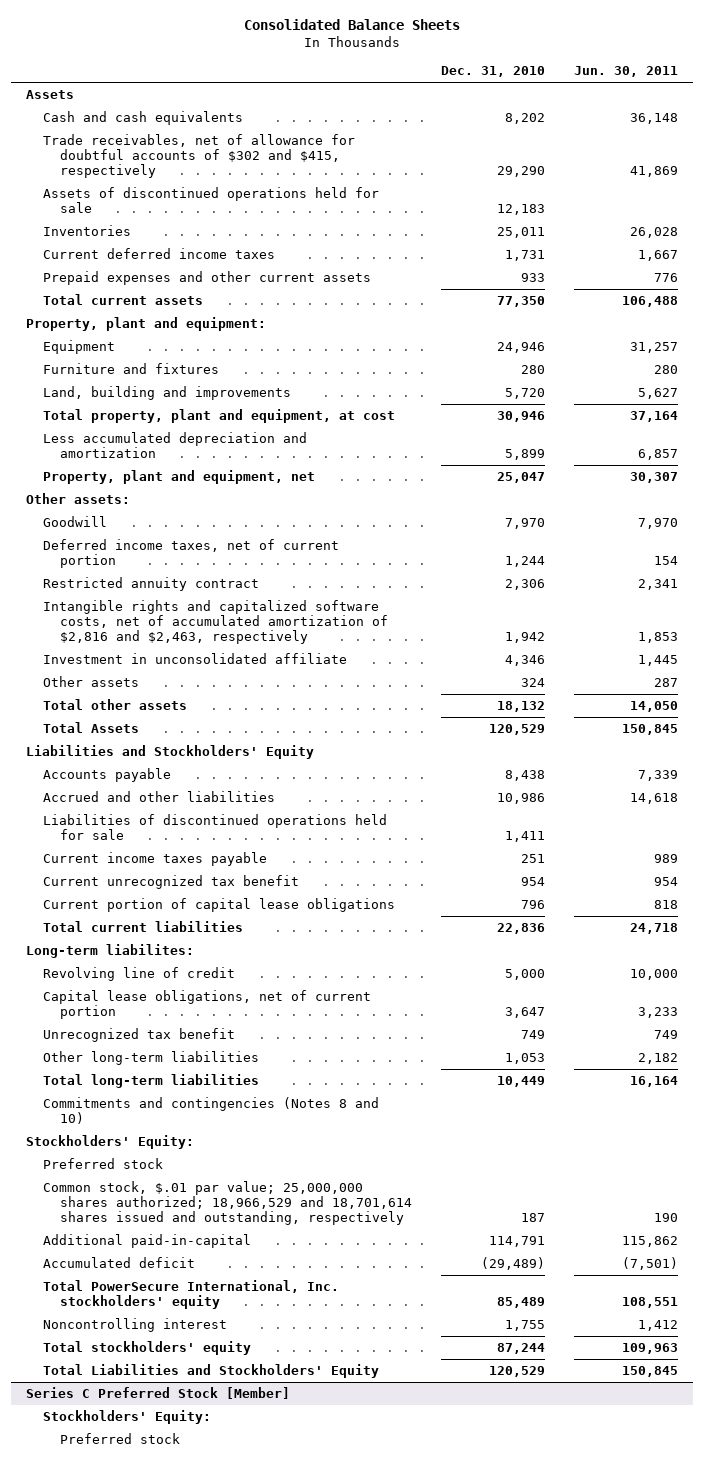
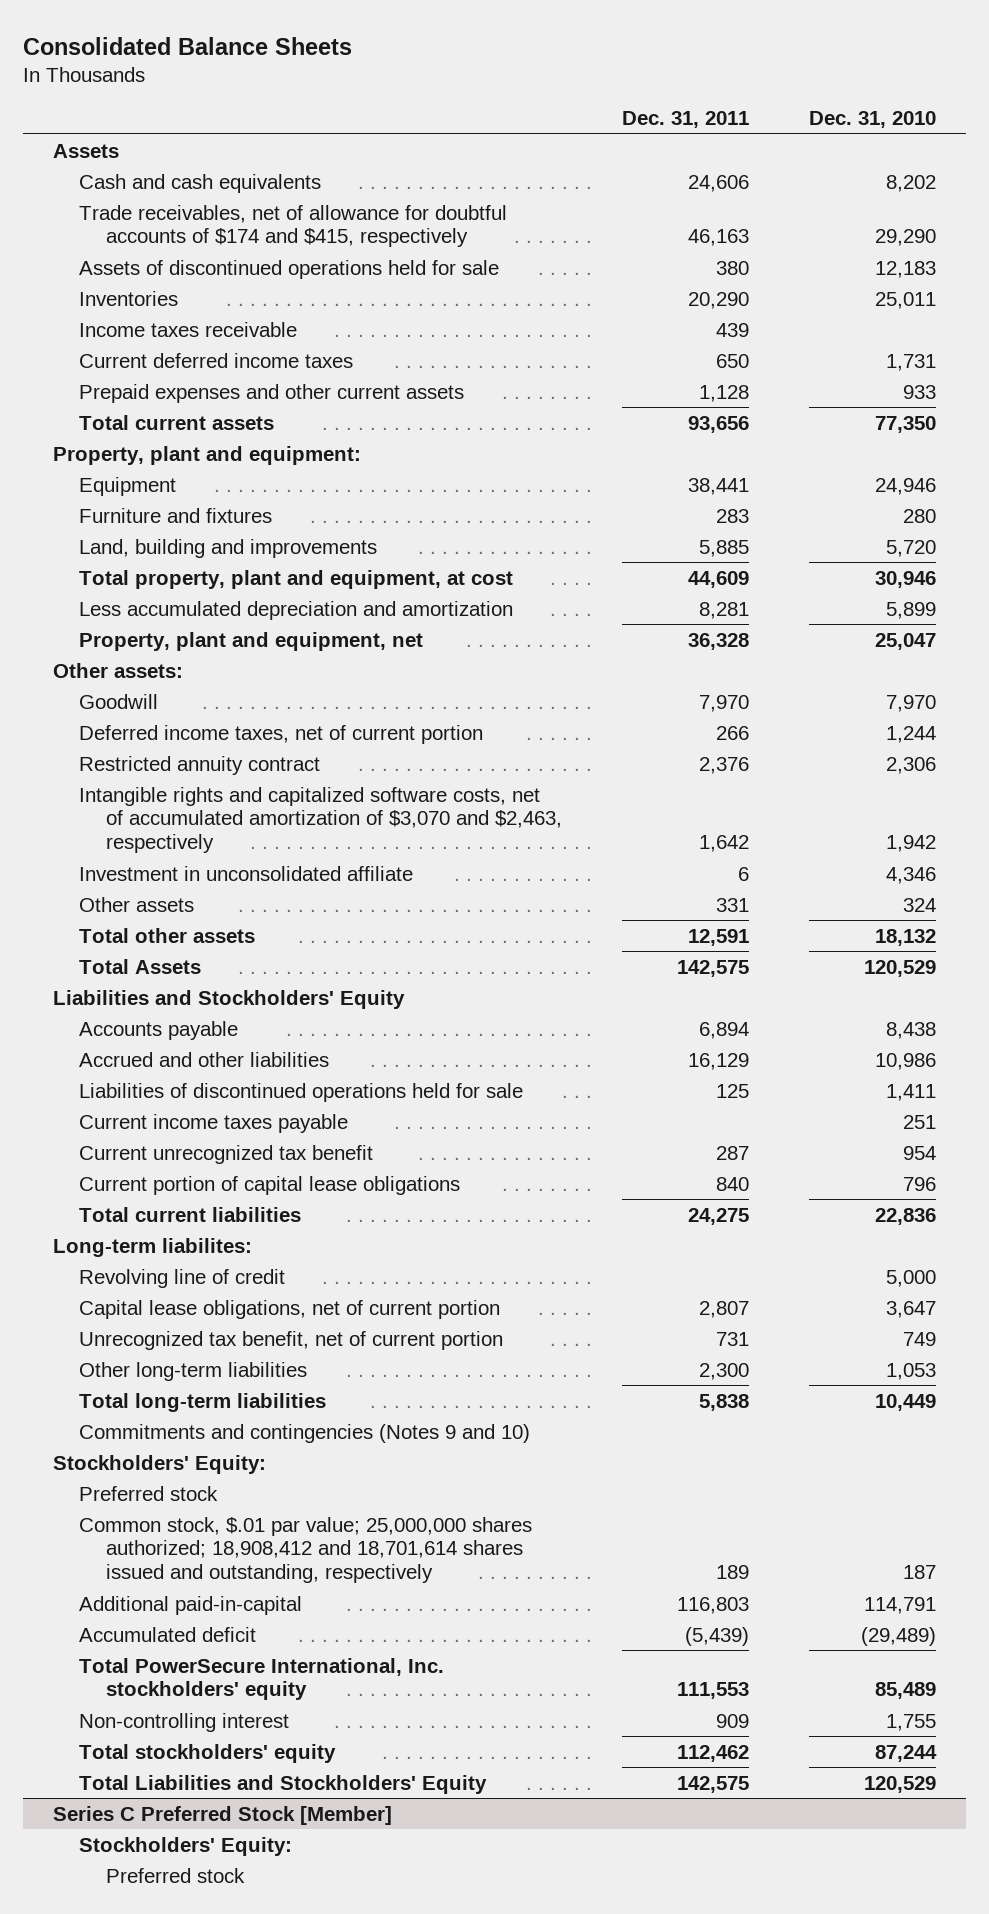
[574,66,679,78] Jun. 30, 2011 -> none
none -> [621,111,749,129] Dec. 31, 2011
[42,134,355,179] Trade receivables, net of allowance for doubtful accounts of $302 and $415, respectively -> [79,204,508,248] Trade receivables, net of allowance for doubtful accounts of $174 and $415, respectively
none -> [79,321,298,337] Income taxes receivable
[42,600,388,645] Intangible rights and capitalized software costs, net of accumulated amortization of $2,816 and $2,463, respectively -> [79,786,562,854] Intangible rights and capitalized software costs, net of accumulated amortization of $3,070 and $2,463, respectively
[42,1028,235,1043] Unrecognized tax benefit -> [79,1330,504,1350] Unrecognized tax benefit, net of current portion
[42,1097,379,1125] Commitments and contingencies (Notes 8 and 10) -> [79,1423,531,1443] Commitments and contingencies (Notes 9 and 10)
[42,1181,412,1226] Common stock, $.01 par value; 25,000,000 shares authorized; 18,966,529 and 18,701,614 shares issued and outstanding, respectively -> [79,1516,533,1584] Common stock, $.01 par value; 25,000,000 shares authorized; 18,908,412 and 18,701,614 shares issued and outstanding, respectively
[42,1318,227,1333] Noncontrolling interest -> [79,1712,290,1732] Non-controlling interest

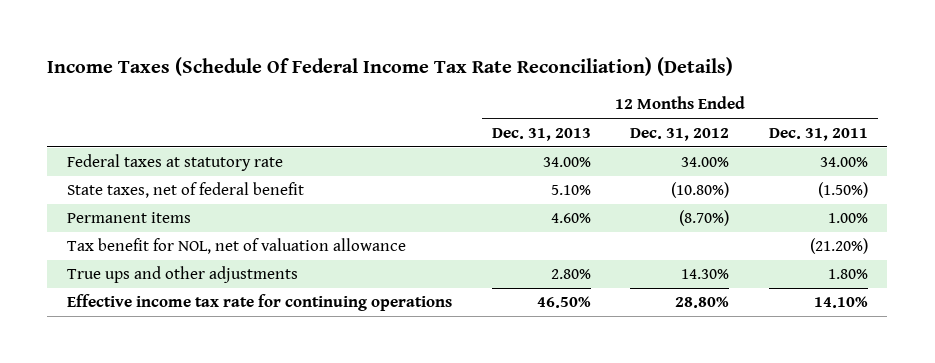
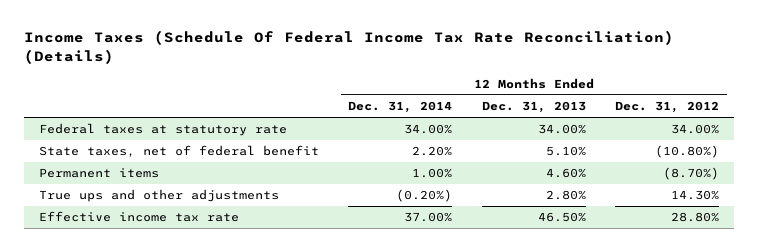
[768,127,868,141] Dec. 31, 2011 -> none
none -> [348,101,453,114] Dec. 31, 2014
[67,238,407,255] Tax benefit for NOL, net of valuation allowance -> none
[67,294,453,312] Effective income tax rate for continuing operations -> [38,211,239,223] Effective income tax rate

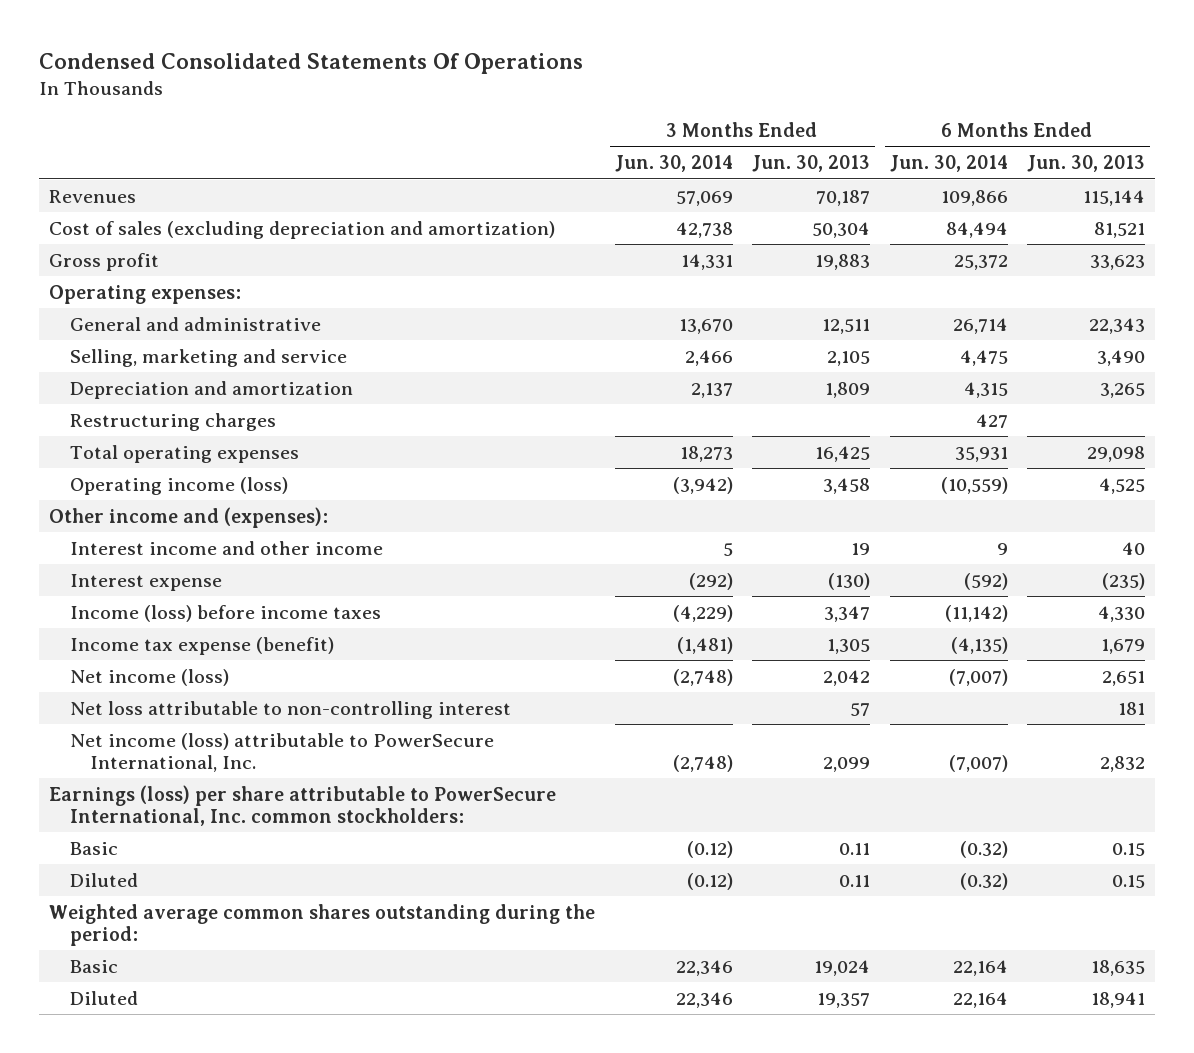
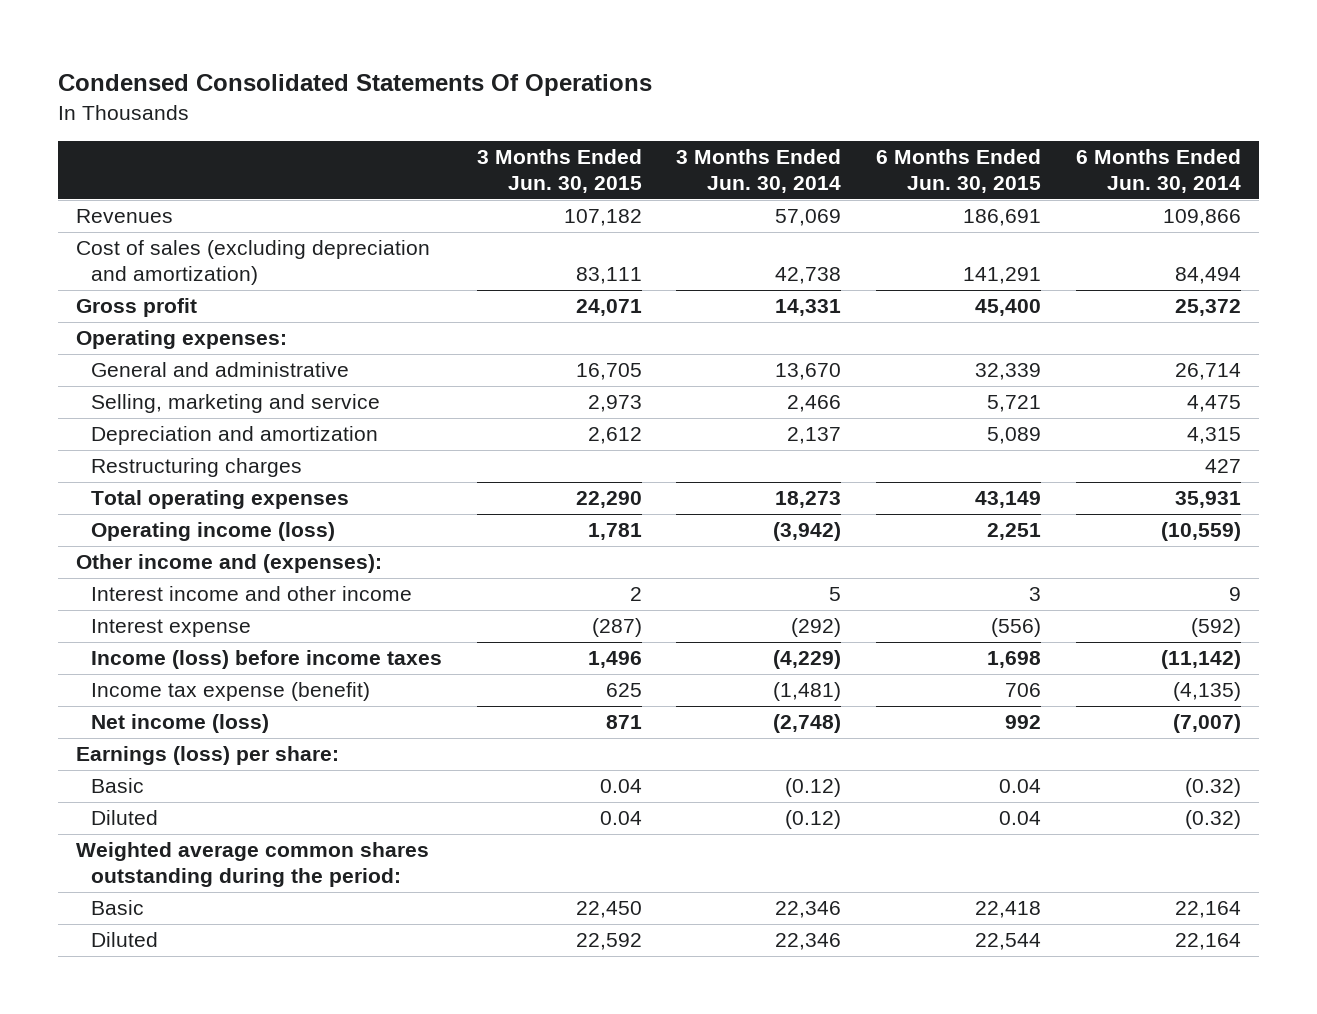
[752,155,871,173] Jun. 30, 2013 -> none
[1027,155,1146,173] Jun. 30, 2013 -> none
none -> [476,148,642,193] 3 Months Ended Jun. 30, 2015
none -> [876,148,1042,193] 6 Months Ended Jun. 30, 2015
[69,700,511,719] Net loss attributable to non-controlling interest -> none
[69,732,494,772] Net income (loss) attributable to PowerSecure International, Inc. -> none
[48,784,556,826] Earnings (loss) per share attributable to PowerSecure International, Inc. common stockholders: -> [75,746,339,766] Earnings (loss) per share:

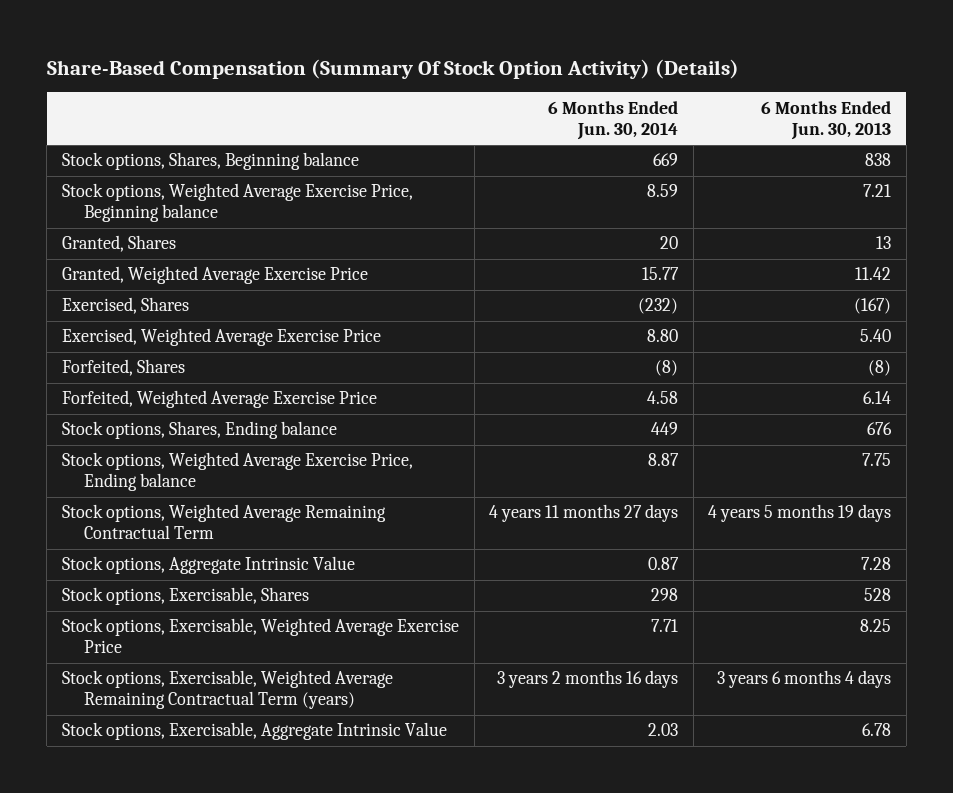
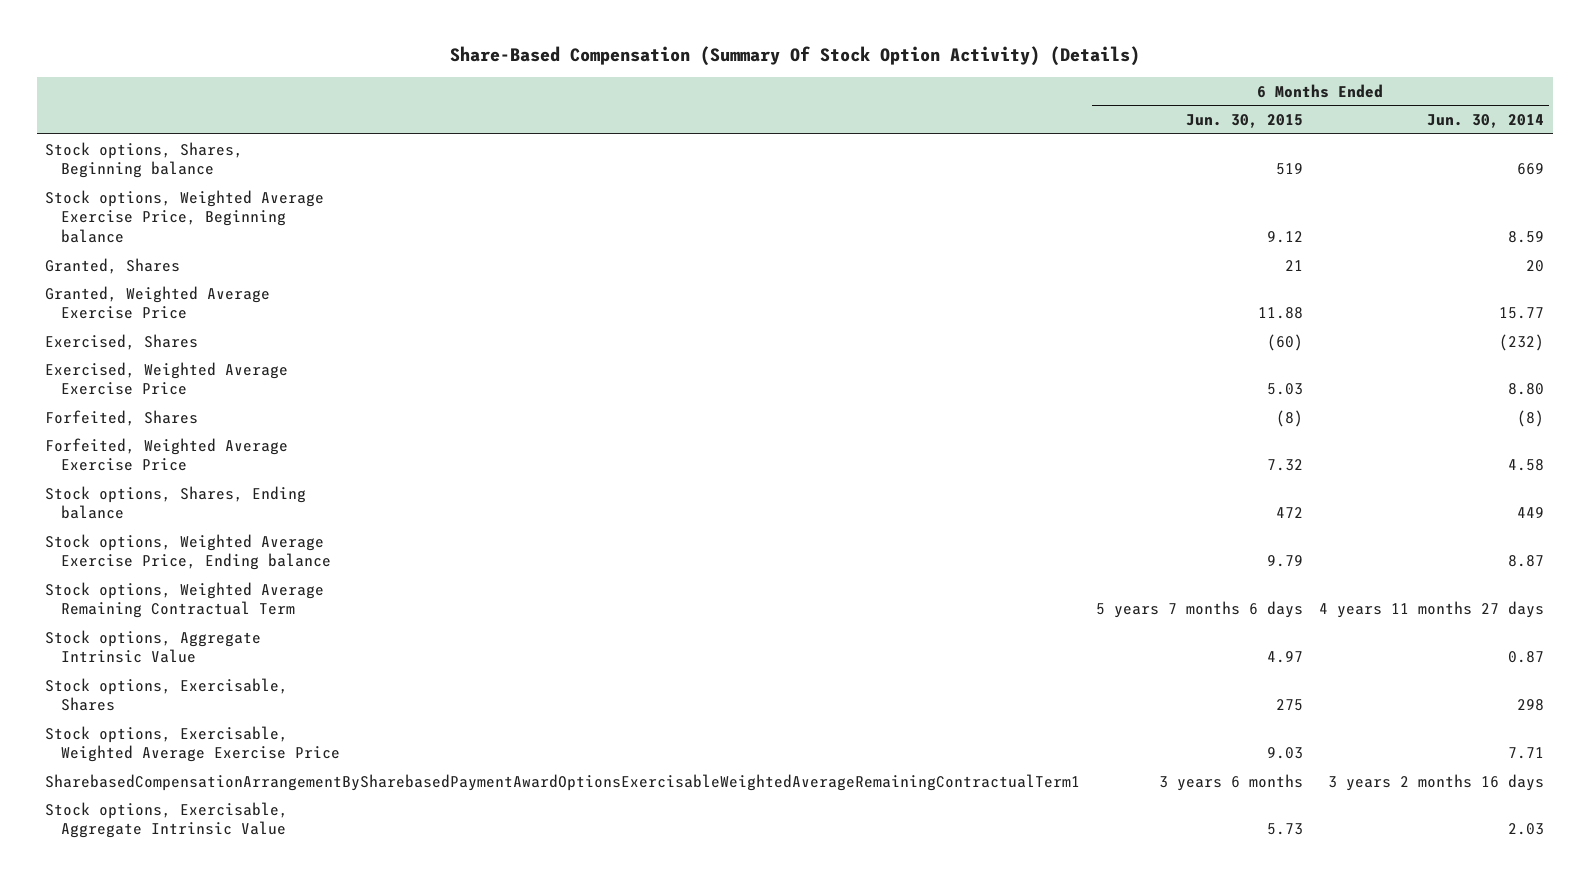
[761,100,892,140] 6 Months Ended Jun. 30, 2013 -> none
none -> [1186,113,1304,128] Jun. 30, 2015
[62,670,394,710] Stock options, Exercisable, Weighted Average Remaining Contractual Term (years) -> [45,773,1081,791] SharebasedCompensationArrangementBySharebasedPaymentAwardOptionsExercisableWeightedAverageRemainingContractualTerm1

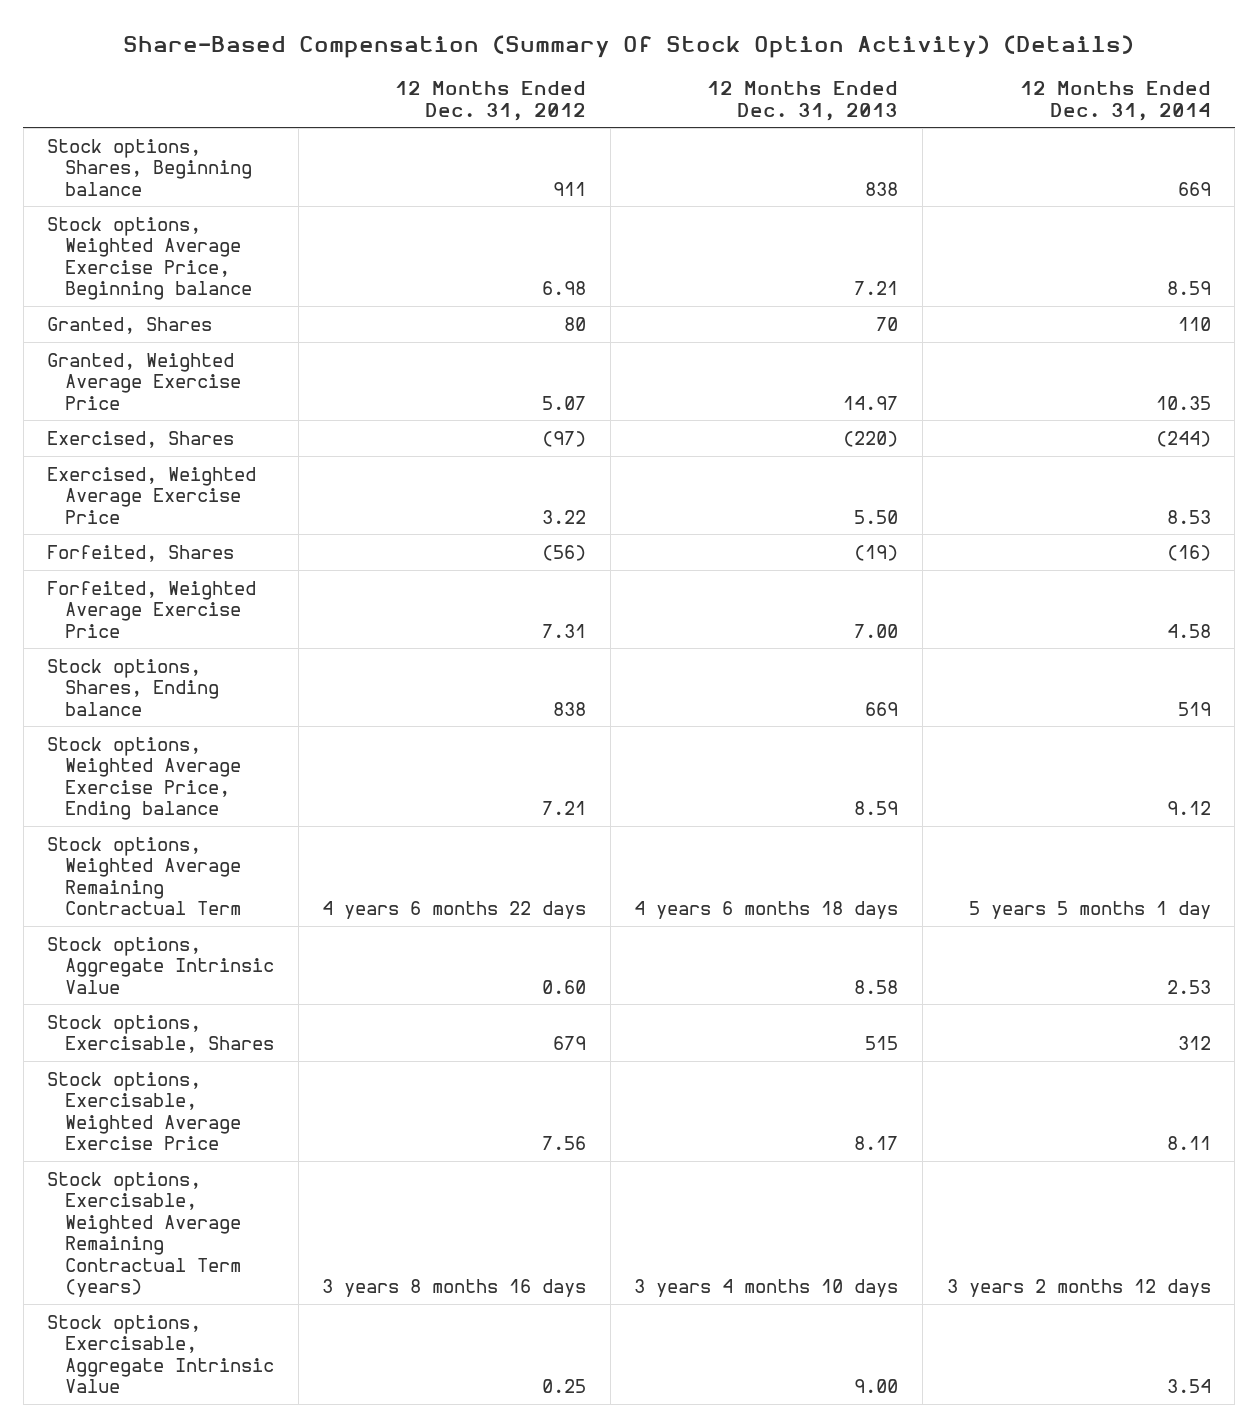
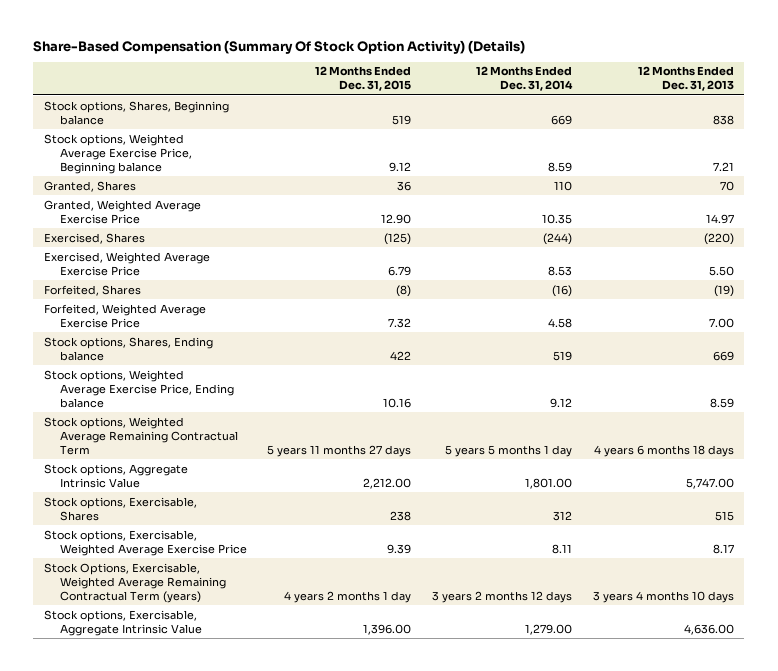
[395,81,587,121] 12 Months Ended Dec. 31, 2012 -> none
none -> [315,66,412,92] 12 Months Ended Dec. 31, 2015
[854,979,899,994] 8.58 -> [686,477,735,489] 5,747.00
[1166,979,1211,994] 2.53 -> [525,477,573,489] 1,801.00
[47,1171,242,1297] Stock options, Exercisable, Weighted Average Remaining Contractual Term (years) -> [43,562,226,603] Stock Options, Exercisable, Weighted Average Remaining Contractual Term (years)
[854,1379,899,1394] 9.00 -> [684,623,735,635] 4,636.00
[1166,1379,1211,1394] 3.54 -> [525,623,573,635] 1,279.00

